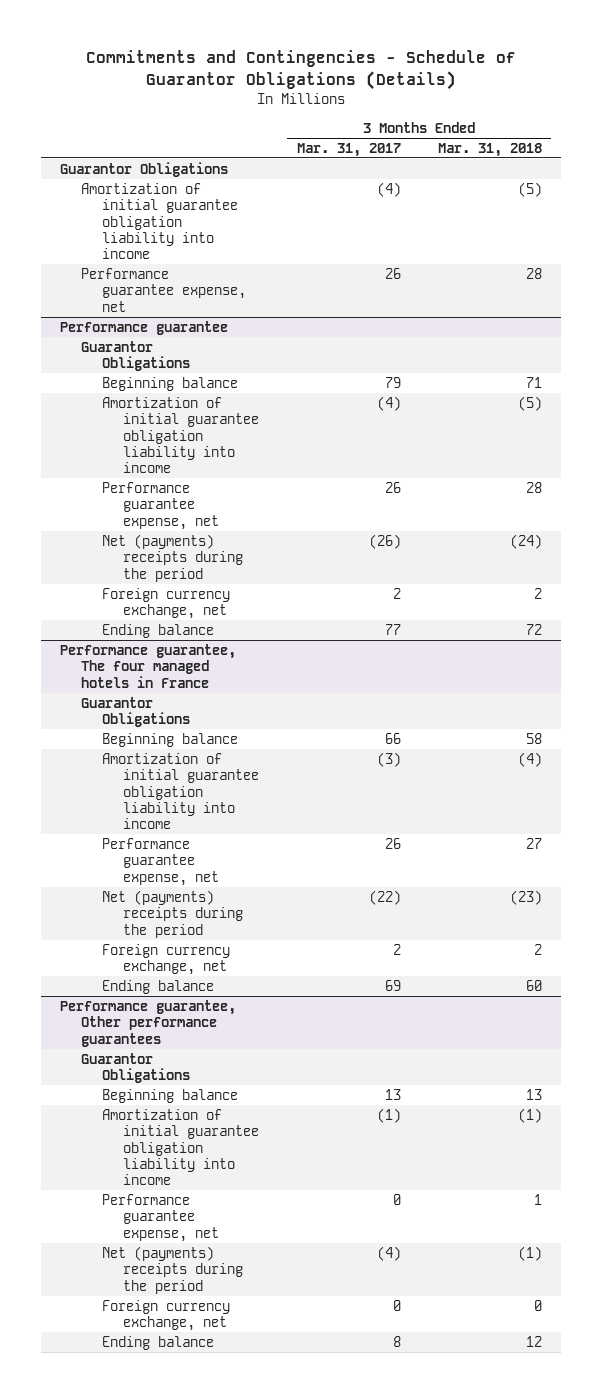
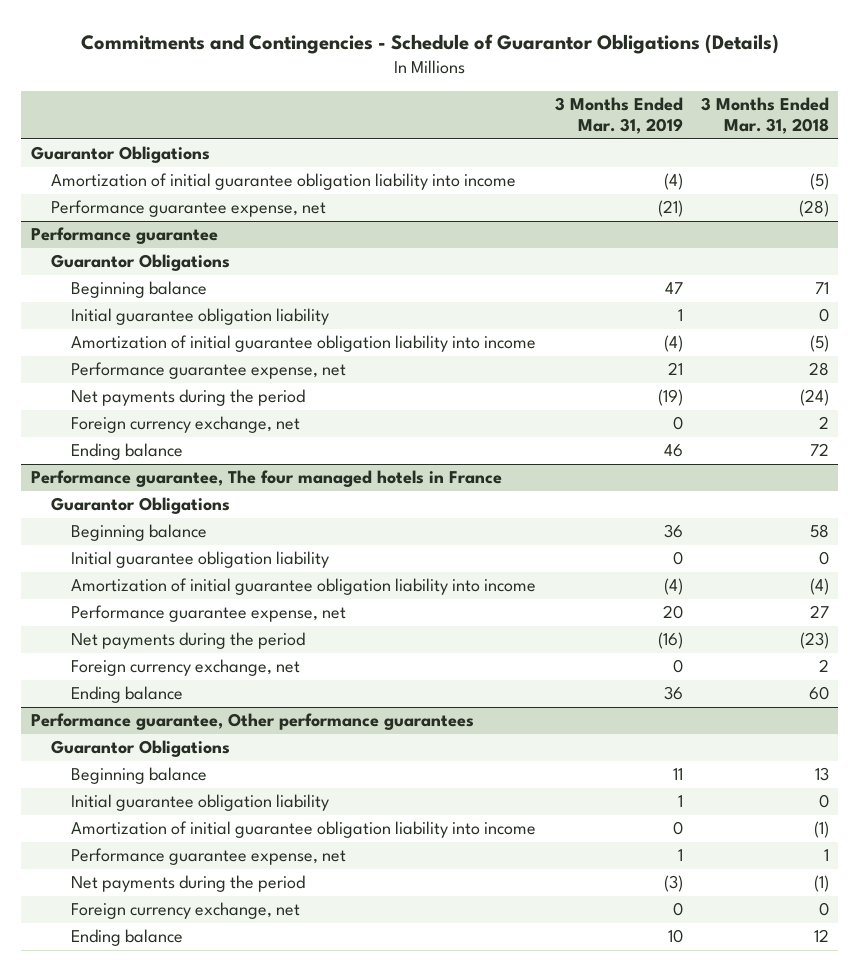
[296,142,401,157] Mar. 31, 2017 -> none
none -> [554,97,683,135] 3 Months Ended Mar. 31, 2019
[526,267,543,279] 28 -> [799,200,830,218] (28)
none -> [71,308,330,326] Initial guarantee obligation liability
[102,533,244,582] Net (payments) receipts during the period -> [71,389,306,407] Net payments during the period
none -> [71,551,330,569] Initial guarantee obligation liability
[102,889,244,938] Net (payments) receipts during the period -> [71,632,306,650] Net payments during the period
none -> [71,794,330,812] Initial guarantee obligation liability
[102,1245,244,1294] Net (payments) receipts during the period -> [71,875,306,893] Net payments during the period

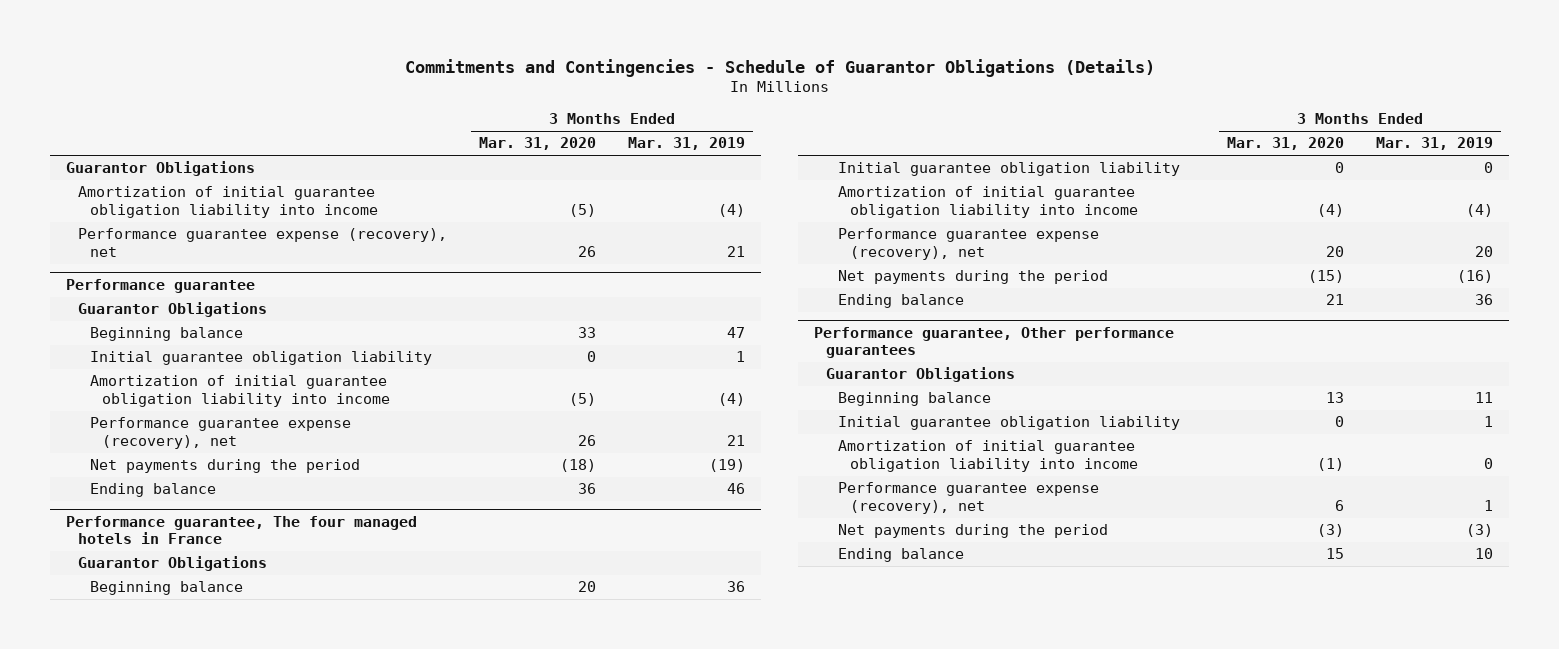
[701,97,830,135] 3 Months Ended Mar. 31, 2018 -> none
none -> [479,137,597,151] Mar. 31, 2020
[50,200,326,218] Performance guarantee expense, net -> [77,228,447,257] Performance guarantee expense (recovery), net
[657,200,683,218] (21) -> [727,245,746,257] 21
[71,362,347,380] Performance guarantee expense, net -> [89,417,351,449] Performance guarantee expense (recovery), net
[71,416,301,434] Foreign currency exchange, net -> none
[71,605,347,623] Performance guarantee expense, net -> [837,228,1099,260] Performance guarantee expense (recovery), net
[71,659,301,677] Foreign currency exchange, net -> none
[71,848,347,866] Performance guarantee expense, net -> [837,482,1099,514] Performance guarantee expense (recovery), net
[71,902,301,920] Foreign currency exchange, net -> none

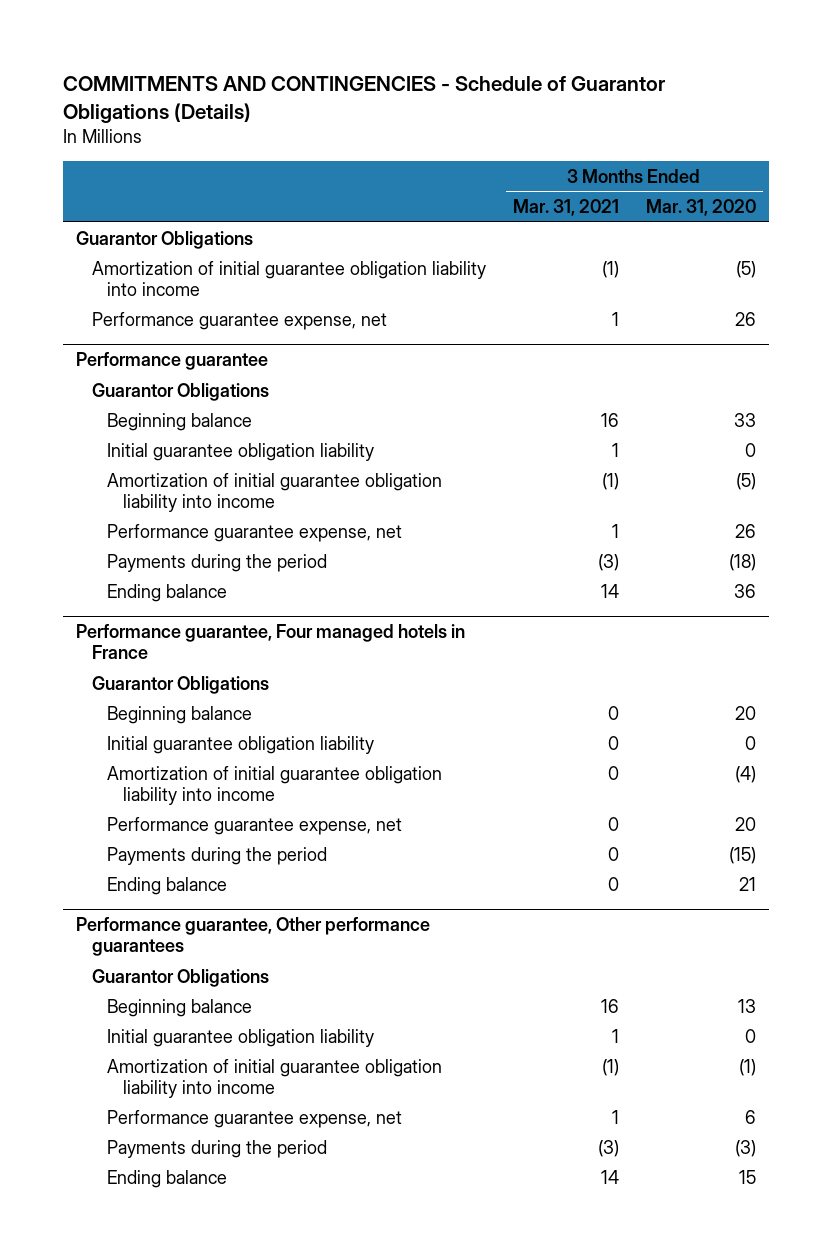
[404,58,1155,77] Commitments and Contingencies - Schedule of Guarantor Obligations (Details) -> [62,75,665,123] COMMITMENTS AND CONTINGENCIES - Schedule of Guarantor Obligations (Details)
[628,137,746,151] Mar. 31, 2019 -> none
none -> [512,198,619,216] Mar. 31, 2021
[77,228,447,257] Performance guarantee expense (recovery), net -> [91,311,387,330] Performance guarantee expense, net
[89,417,351,449] Performance guarantee expense (recovery), net -> [107,523,403,542] Performance guarantee expense, net
[89,459,360,474] Net payments during the period -> [107,553,328,572] Payments during the period
[65,516,417,545] Performance guarantee, The four managed hotels in France -> [76,624,466,660] Performance guarantee, Four managed hotels in France
[837,228,1099,260] Performance guarantee expense (recovery), net -> [107,816,403,835] Performance guarantee expense, net
[837,270,1108,285] Net payments during the period -> [107,846,328,865] Payments during the period
[837,482,1099,514] Performance guarantee expense (recovery), net -> [107,1109,403,1128] Performance guarantee expense, net
[837,524,1108,539] Net payments during the period -> [107,1139,328,1158] Payments during the period

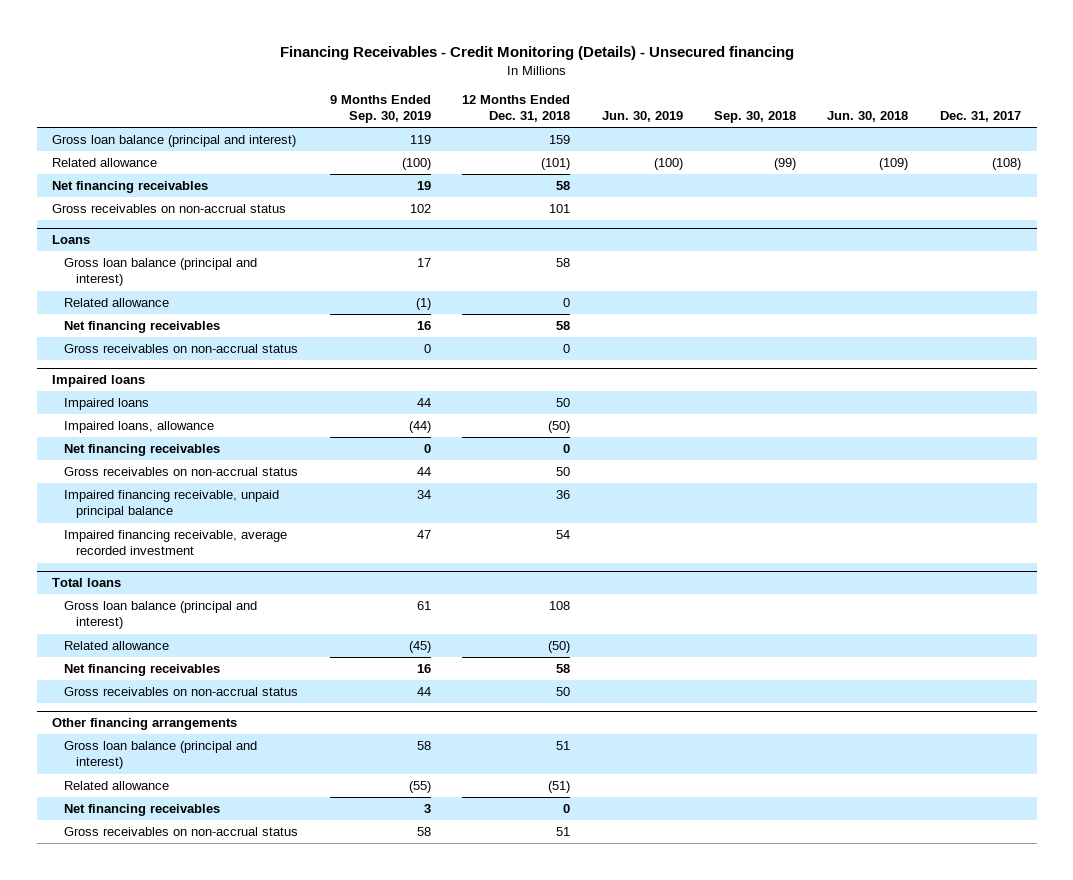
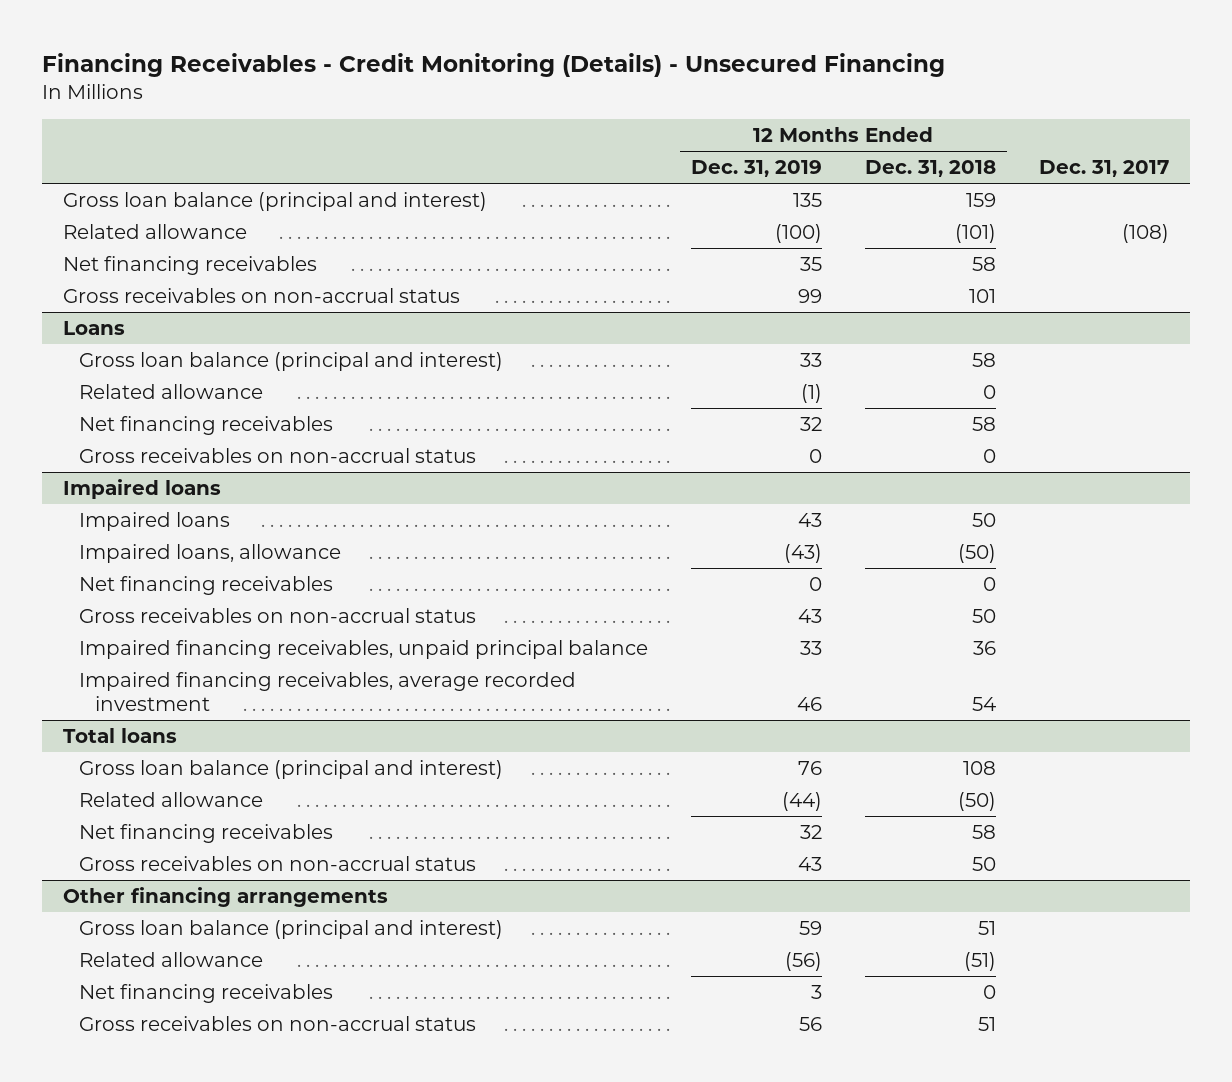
[279,46,794,61] Financing Receivables - Credit Monitoring (Details) - Unsecured financing -> [41,53,945,78] Financing Receivables - Credit Monitoring (Details) - Unsecured Financing
[329,94,431,124] 9 Months Ended Sep. 30, 2019 -> none
[601,111,683,123] Jun. 30, 2019 -> none
[714,111,797,124] Sep. 30, 2018 -> none
[827,111,909,123] Jun. 30, 2018 -> none
none -> [691,160,823,178] Dec. 31, 2019
[64,490,280,519] Impaired financing receivable, unpaid principal balance -> [79,640,649,660] Impaired financing receivables, unpaid principal balance
[64,530,288,556] Impaired financing receivable, average recorded investment -> [79,672,577,712] Impaired financing receivables, average recorded investment

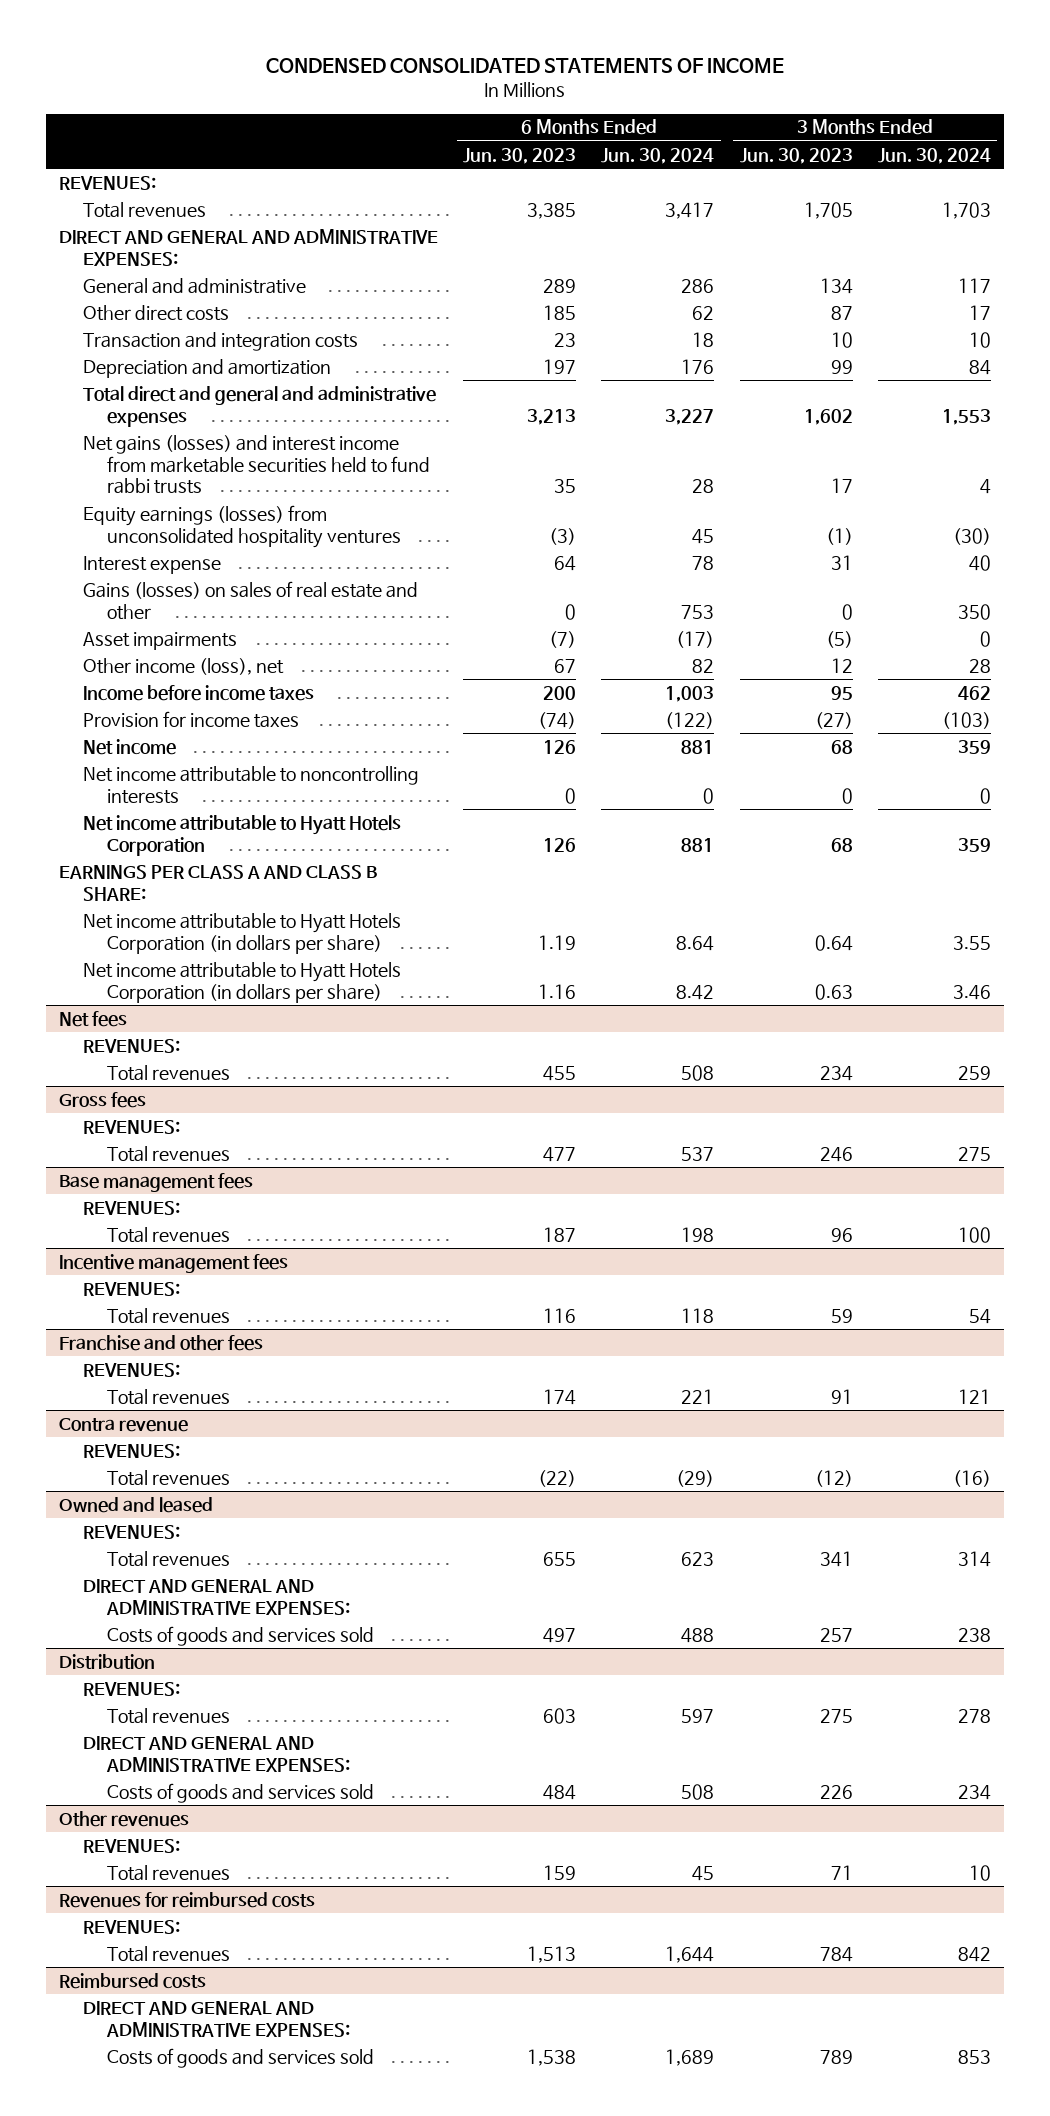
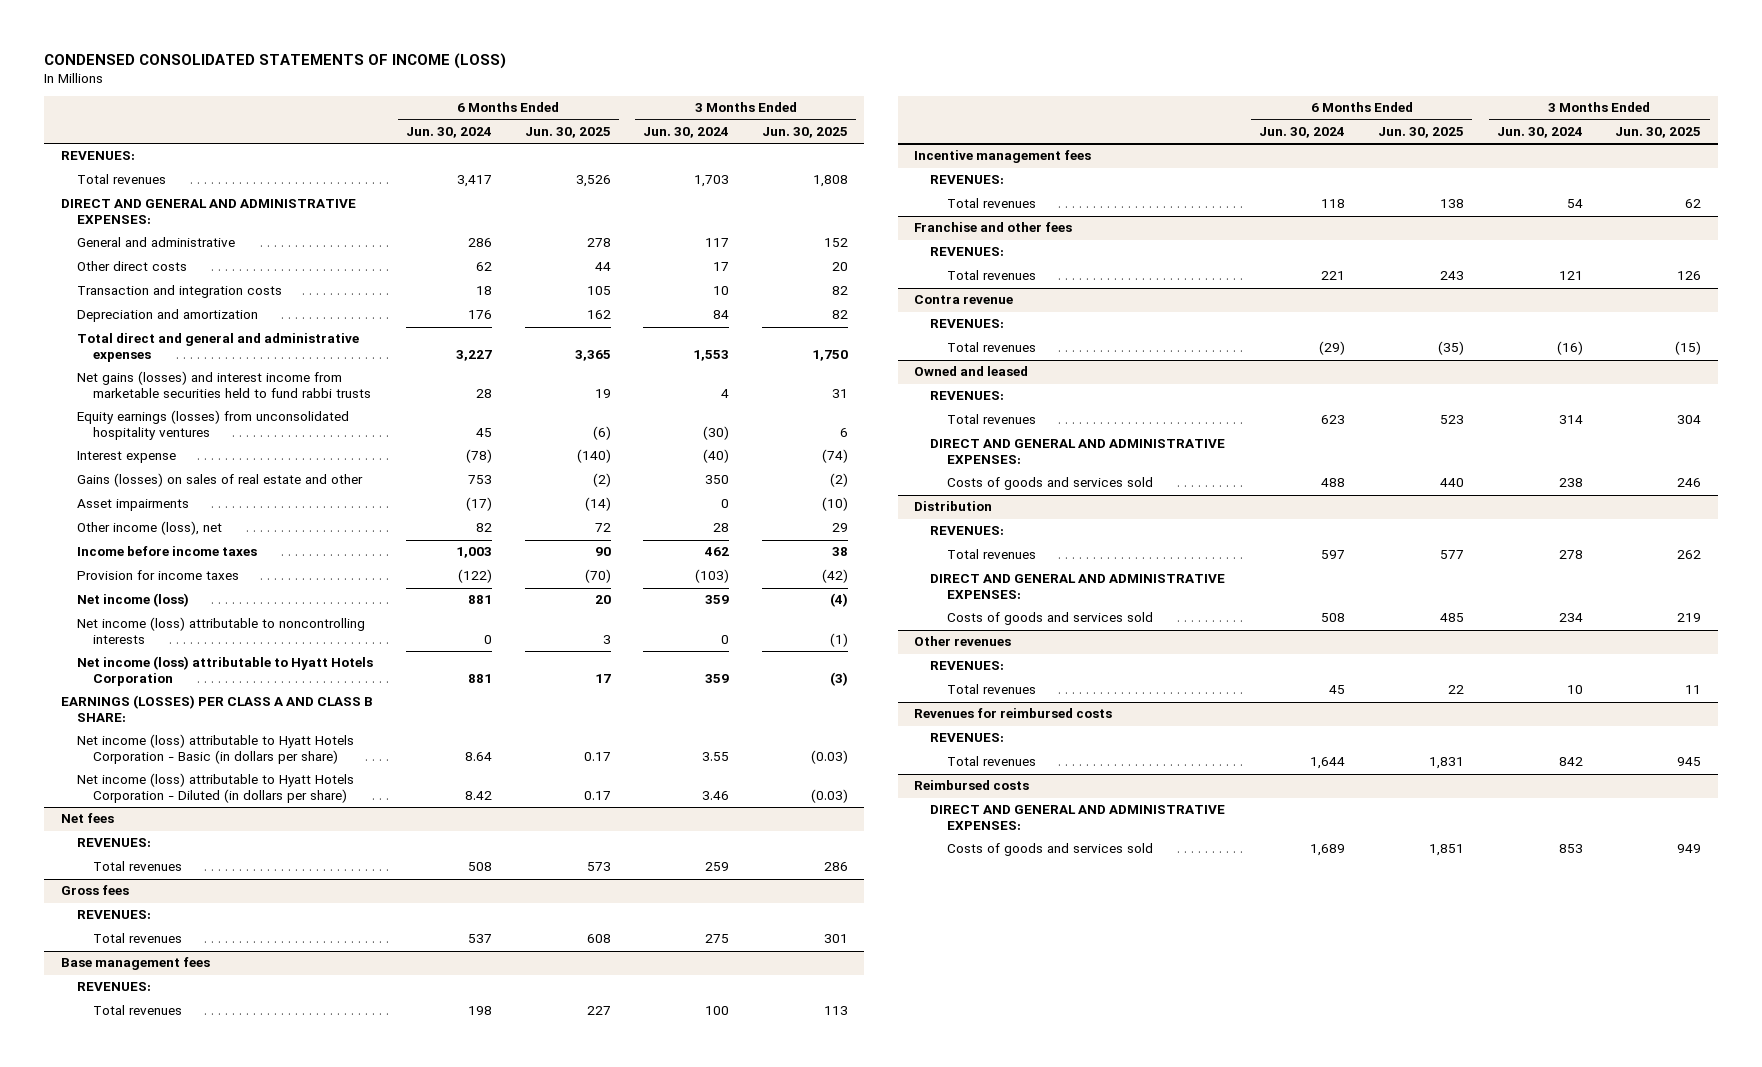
[265,57,784,73] CONDENSED CONSOLIDATED STATEMENTS OF INCOME -> [44,52,507,69] CONDENSED CONSOLIDATED STATEMENTS OF INCOME (LOSS)
[462,147,576,164] Jun. 30, 2023 -> none
[739,147,853,164] Jun. 30, 2023 -> none
none -> [524,126,611,138] Jun. 30, 2025
none -> [762,126,849,138] Jun. 30, 2025
[692,555,715,570] 78 -> [465,449,492,464] (78)
[969,554,992,571] 40 -> [703,449,730,464] (40)
[82,738,176,755] Net income -> [77,593,190,608] Net income (loss)
[82,765,419,804] Net income attributable to noncontrolling interests -> [77,617,366,645] Net income (loss) attributable to noncontrolling interests
[82,814,401,856] Net income attributable to Hyatt Hotels Corporation -> [77,656,374,687] Net income (loss) attributable to Hyatt Hotels Corporation
[58,864,377,901] EARNINGS PER CLASS A AND CLASS B SHARE: -> [60,695,373,723] EARNINGS (LOSSES) PER CLASS A AND CLASS B SHARE:
[82,912,401,954] Net income attributable to Hyatt Hotels Corporation (in dollars per share) -> [77,734,355,765] Net income (loss) attributable to Hyatt Hotels Corporation - Basic (in dollars per share)
[82,961,401,1003] Net income attributable to Hyatt Hotels Corporation (in dollars per share) -> [77,773,355,804] Net income (loss) attributable to Hyatt Hotels Corporation - Diluted (in dollars per share)

